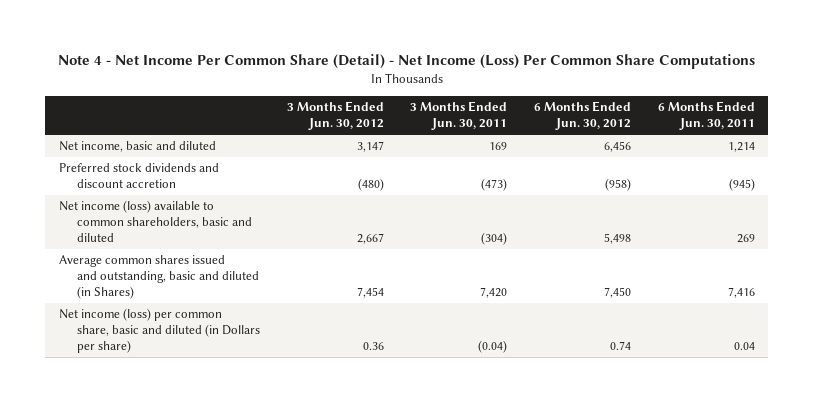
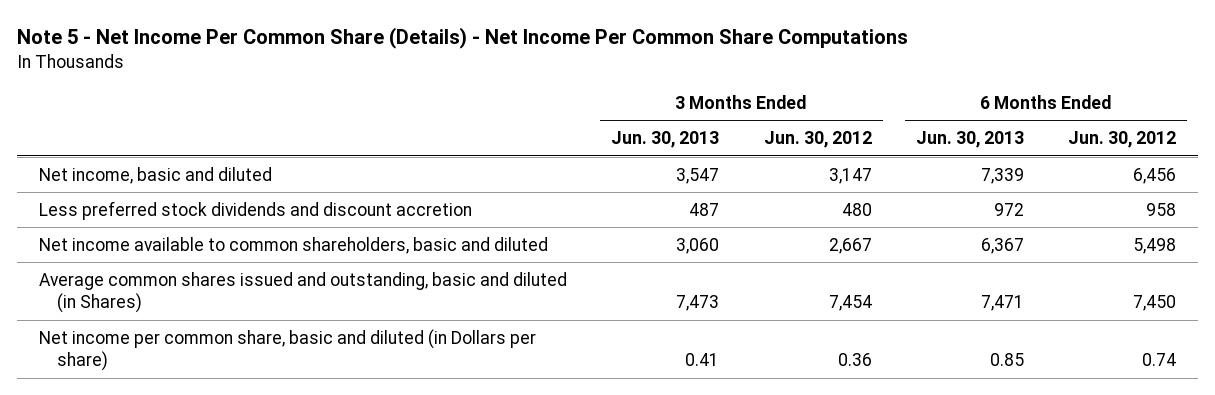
[57,54,755,70] Note 4 - Net Income Per Common Share (Detail) - Net Income (Loss) Per Common Share Computations -> [17,27,909,50] Note 5 - Net Income Per Common Share (Details) - Net Income Per Common Share Computations
[410,101,508,131] 3 Months Ended Jun. 30, 2011 -> none
[657,101,755,131] 6 Months Ended Jun. 30, 2011 -> none
none -> [611,131,720,149] Jun. 30, 2013
none -> [915,131,1024,149] Jun. 30, 2013
[58,163,219,189] Preferred stock dividends and discount accretion -> [39,200,473,220] Less preferred stock dividends and discount accretion
[357,178,384,192] (480) -> [841,202,872,216] 480
[605,178,632,192] (958) -> [1145,202,1176,216] 958
[58,200,252,243] Net income (loss) available to common shareholders, basic and diluted -> [39,236,549,254] Net income available to common shareholders, basic and diluted
[58,308,260,354] Net income (loss) per common share, basic and diluted (in Dollars per share) -> [39,328,537,372] Net income per common share, basic and diluted (in Dollars per share)

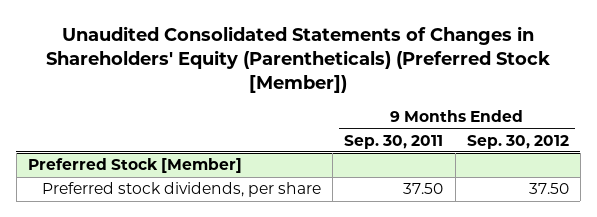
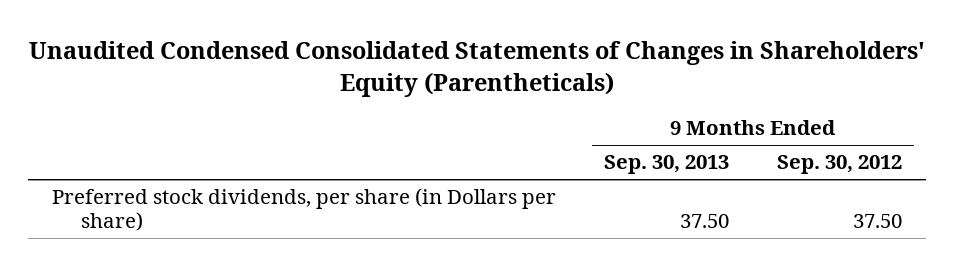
[46,25,551,94] Unaudited Consolidated Statements of Changes in Shareholders' Equity (Parentheticals) (Preferred Stock [Member]) -> [29,41,926,97] Unaudited Condensed Consolidated Statements of Changes in Shareholders' Equity (Parentheticals)
[344,134,444,149] Sep. 30, 2011 -> none
none -> [604,155,730,175] Sep. 30, 2013
[27,158,242,174] Preferred Stock [Member] -> none
[42,182,322,198] Preferred stock dividends, per share -> [51,188,556,232] Preferred stock dividends, per share (in Dollars per share)

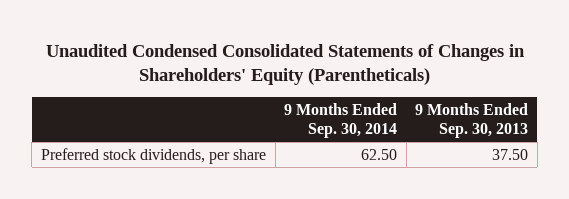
[777,155,903,175] Sep. 30, 2012 -> none
none -> [284,102,398,138] 9 Months Ended Sep. 30, 2014
[51,188,556,232] Preferred stock dividends, per share (in Dollars per share) -> [41,147,267,164] Preferred stock dividends, per share

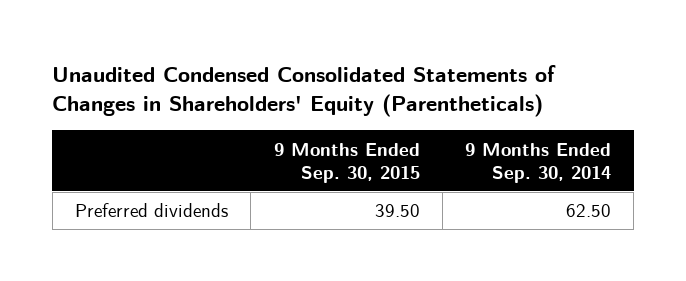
[415,102,529,138] 9 Months Ended Sep. 30, 2013 -> none
none -> [273,142,420,183] 9 Months Ended Sep. 30, 2015
[41,147,267,164] Preferred stock dividends, per share -> [75,203,229,218] Preferred dividends

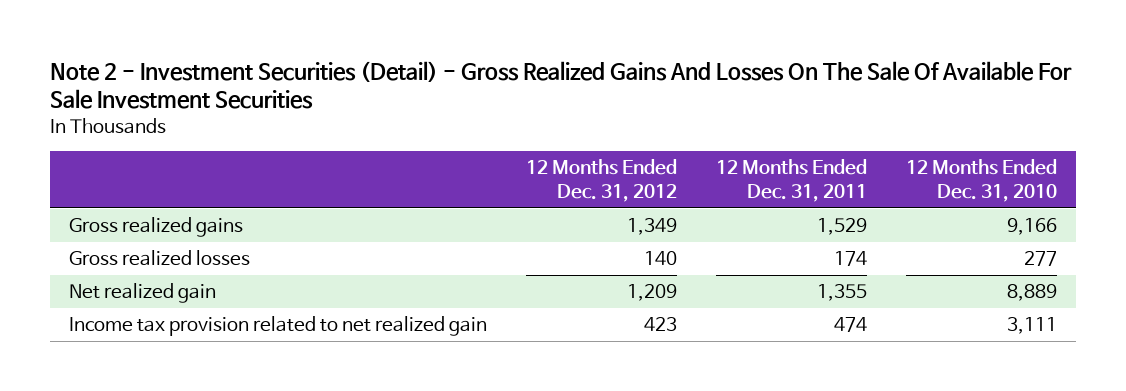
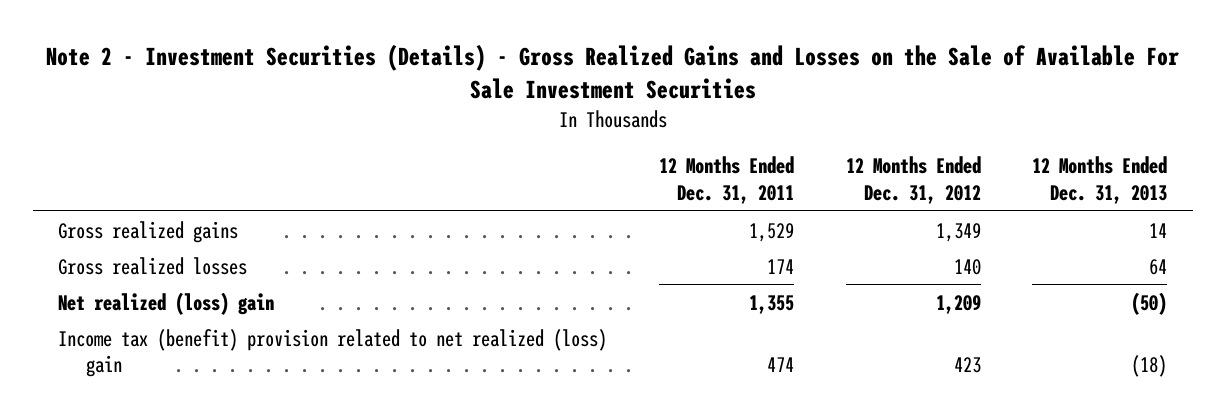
[49,60,1072,110] Note 2 - Investment Securities (Detail) - Gross Realized Gains And Losses On The Sale Of Available For Sale Investment Securities -> [45,44,1179,100] Note 2 - Investment Securities (Details) - Gross Realized Gains and Losses on the Sale of Available For Sale Investment Securities
[905,159,1057,203] 12 Months Ended Dec. 31, 2010 -> none
none -> [1032,156,1168,204] 12 Months Ended Dec. 31, 2013
[69,283,217,304] Net realized gain -> [58,291,275,315] Net realized (loss) gain
[69,316,488,337] Income tax provision related to net realized gain -> [58,328,608,378] Income tax (benefit) provision related to net realized (loss) gain

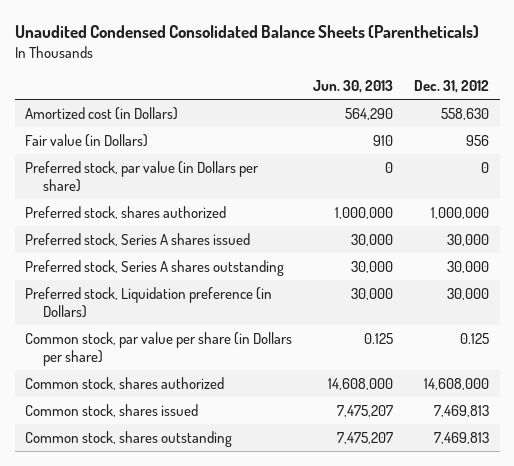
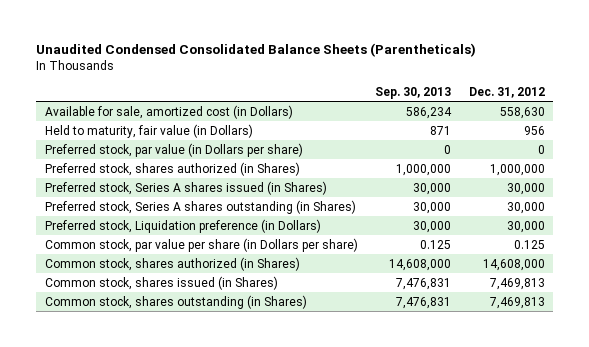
[313,80,394,94] Jun. 30, 2013 -> none
none -> [375,86,452,99] Sep. 30, 2013
[25,106,179,120] Amortized cost (in Dollars) -> [44,104,293,119] Available for sale, amortized cost (in Dollars)
[25,133,149,147] Fair value (in Dollars) -> [44,123,253,138] Held to maturity, fair value (in Dollars)
[25,205,227,219] Preferred stock, shares authorized -> [44,161,300,176] Preferred stock, shares authorized (in Shares)
[25,232,251,246] Preferred stock, Series A shares issued -> [44,180,327,195] Preferred stock, Series A shares issued (in Shares)
[25,259,285,276] Preferred stock, Series A shares outstanding -> [44,199,356,214] Preferred stock, Series A shares outstanding (in Shares)
[25,376,225,390] Common stock, shares authorized -> [44,256,300,271] Common stock, shares authorized (in Shares)
[25,403,199,417] Common stock, shares issued -> [44,275,278,290] Common stock, shares issued (in Shares)
[25,430,233,447] Common stock, shares outstanding -> [44,294,307,309] Common stock, shares outstanding (in Shares)

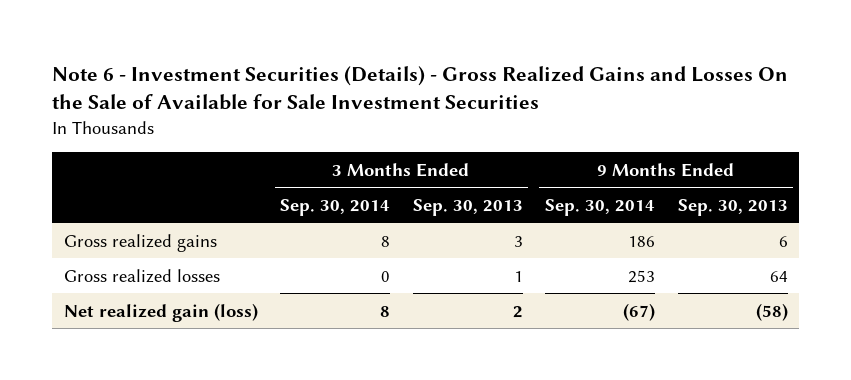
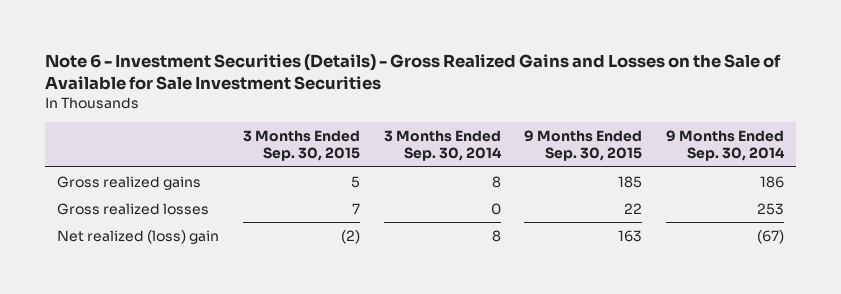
[52,65,789,111] Note 6 - Investment Securities (Details) - Gross Realized Gains and Losses On the Sale of Available for Sale Investment Securities -> [44,53,781,90] Note 6 - Investment Securities (Details) - Gross Realized Gains and Losses on the Sale of Available for Sale Investment Securities
[412,198,523,216] Sep. 30, 2013 -> none
[677,198,788,216] Sep. 30, 2013 -> none
none -> [242,129,360,162] 3 Months Ended Sep. 30, 2015
none -> [524,129,643,162] 9 Months Ended Sep. 30, 2015
[63,302,258,322] Net realized gain (loss) -> [56,229,219,244] Net realized (loss) gain

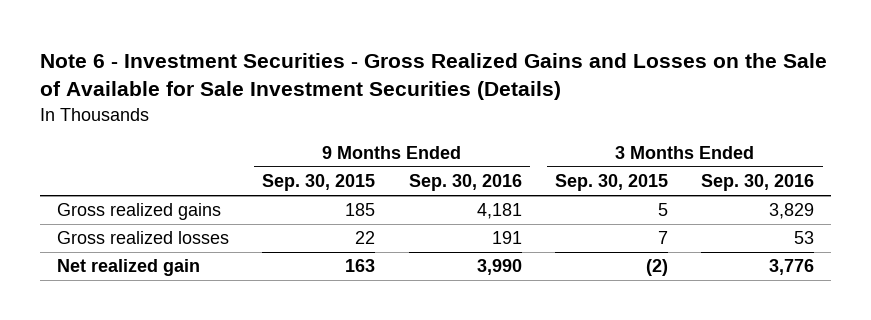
[44,53,781,90] Note 6 - Investment Securities (Details) - Gross Realized Gains and Losses on the Sale of Available for Sale Investment Securities -> [39,53,827,101] Note 6 - Investment Securities - Gross Realized Gains and Losses on the Sale of Available for Sale Investment Securities (Details)
[383,129,502,162] 3 Months Ended Sep. 30, 2014 -> none
[666,129,786,162] 9 Months Ended Sep. 30, 2014 -> none
none -> [408,174,522,192] Sep. 30, 2016
none -> [701,174,815,192] Sep. 30, 2016
[56,229,219,244] Net realized (loss) gain -> [56,259,200,277] Net realized gain

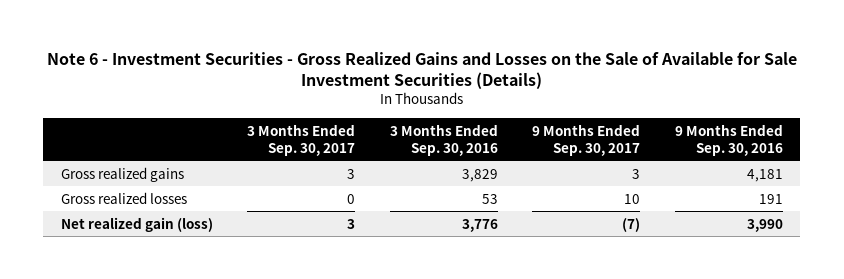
[262,174,376,192] Sep. 30, 2015 -> none
[554,174,668,192] Sep. 30, 2015 -> none
none -> [247,123,356,156] 3 Months Ended Sep. 30, 2017
none -> [532,123,641,156] 9 Months Ended Sep. 30, 2017
[56,259,200,277] Net realized gain -> [60,216,213,232] Net realized gain (loss)

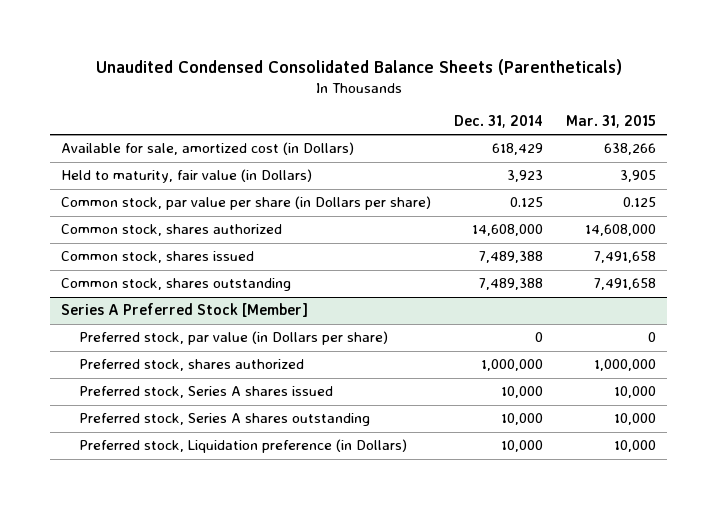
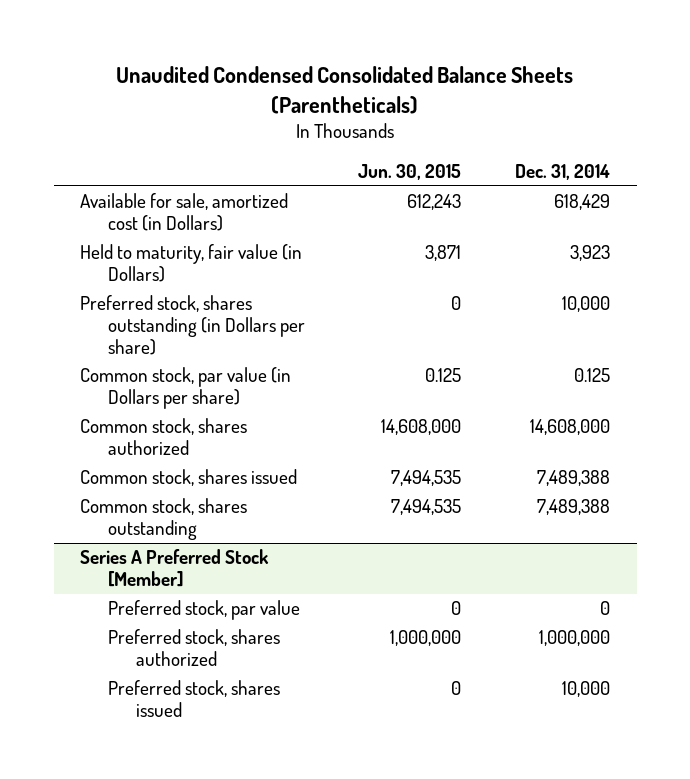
[565,114,656,128] Mar. 31, 2015 -> none
none -> [358,164,462,181] Jun. 30, 2015
none -> [80,295,306,355] Preferred stock, shares outstanding (in Dollars per share)
[61,196,432,211] Common stock, par value per share (in Dollars per share) -> [80,367,292,410] Common stock, par value (in Dollars per share)
[79,331,389,346] Preferred stock, par value (in Dollars per share) -> [108,600,301,621] Preferred stock, par value
[79,386,334,399] Preferred stock, Series A shares issued -> none
[79,439,408,454] Preferred stock, Liquidation preference (in Dollars) -> none
[79,413,371,427] Preferred stock, Series A shares outstanding -> [108,680,281,718] Preferred stock, shares issued

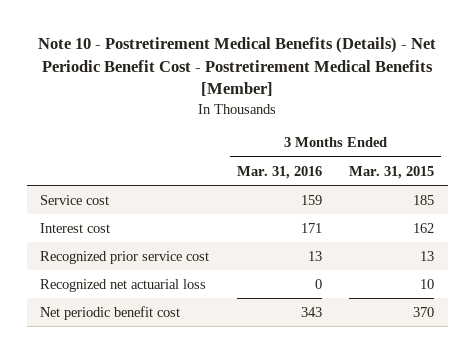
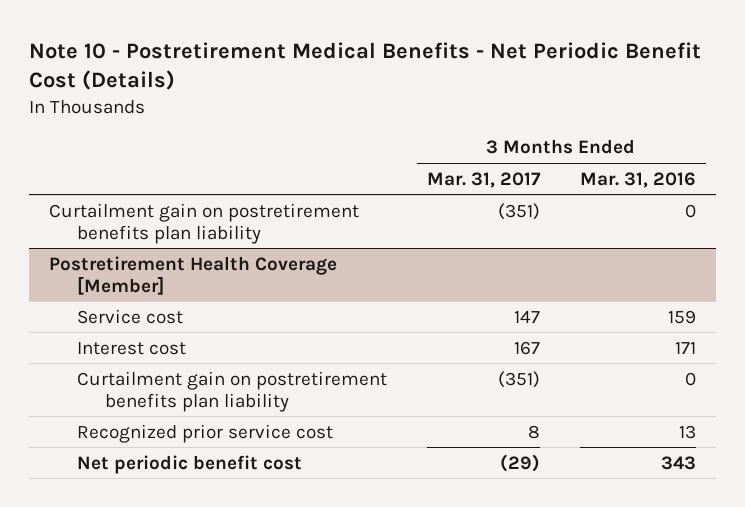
[38,37,437,97] Note 10 - Postretirement Medical Benefits (Details) - Net Periodic Benefit Cost - Postretirement Medical Benefits [Member] -> [28,41,701,91] Note 10 - Postretirement Medical Benefits - Net Periodic Benefit Cost (Details)
[349,165,435,179] Mar. 31, 2015 -> none
none -> [426,171,541,188] Mar. 31, 2017
none -> [48,202,359,244] Curtailment gain on postretirement benefits plan liability
none -> [48,255,337,295] Postretirement Health Coverage [Member]
none -> [76,370,387,412] Curtailment gain on postretirement benefits plan liability
[40,278,207,292] Recognized net actuarial loss -> none

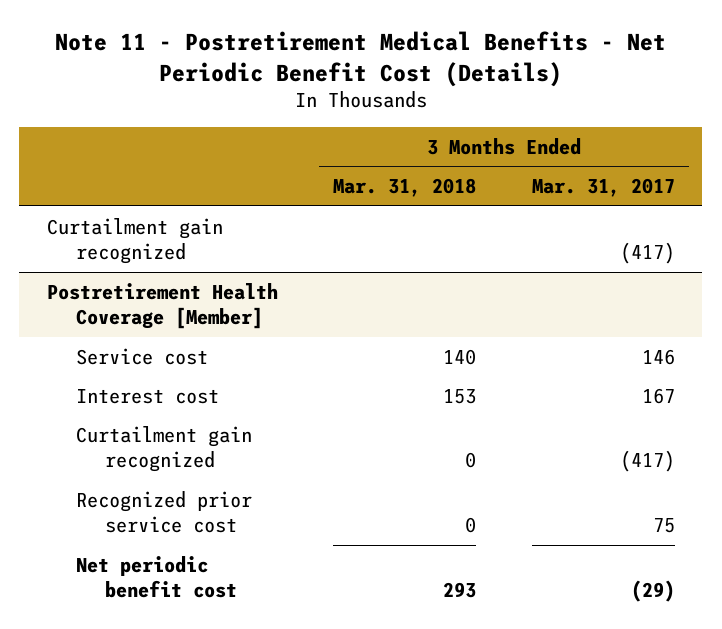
[28,41,701,91] Note 10 - Postretirement Medical Benefits - Net Periodic Benefit Cost (Details) -> [54,30,666,87] Note 11 - Postretirement Medical Benefits - Net Periodic Benefit Cost (Details)
[579,171,696,188] Mar. 31, 2016 -> none
none -> [333,177,477,197] Mar. 31, 2018
[48,202,359,244] Curtailment gain on postretirement benefits plan liability -> [46,217,223,265] Curtailment gain recognized
[497,202,540,220] (351) -> [619,242,675,265] (417)
[513,309,540,323] 147 -> [641,348,675,365] 146
[76,370,387,412] Curtailment gain on postretirement benefits plan liability -> [75,425,252,473] Curtailment gain recognized
[497,370,540,388] (351) -> [619,450,675,473] (417)
[527,424,540,439] 8 -> [652,518,675,534] 75

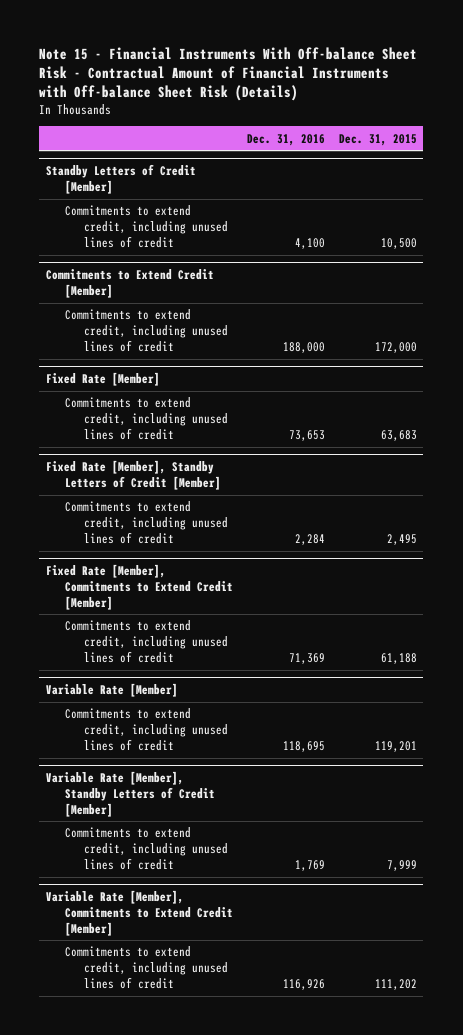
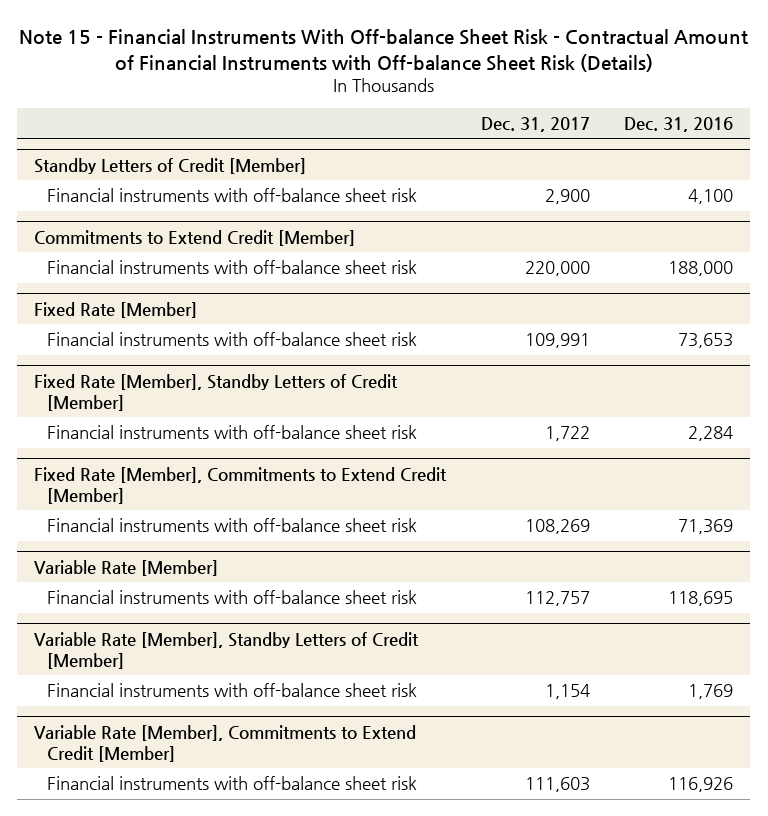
[338,133,417,146] Dec. 31, 2015 -> none
none -> [480,116,590,132] Dec. 31, 2017
[65,205,229,248] Commitments to extend credit, including unused lines of credit -> [47,188,418,203] Financial instruments with off-balance sheet risk
[65,309,229,352] Commitments to extend credit, including unused lines of credit -> [47,260,418,275] Financial instruments with off-balance sheet risk
[65,397,229,440] Commitments to extend credit, including unused lines of credit -> [47,332,418,347] Financial instruments with off-balance sheet risk
[65,501,229,544] Commitments to extend credit, including unused lines of credit -> [47,425,418,440] Financial instruments with off-balance sheet risk
[65,620,229,663] Commitments to extend credit, including unused lines of credit -> [47,518,418,533] Financial instruments with off-balance sheet risk
[65,708,229,751] Commitments to extend credit, including unused lines of credit -> [47,590,418,605] Financial instruments with off-balance sheet risk
[65,827,229,870] Commitments to extend credit, including unused lines of credit -> [47,683,418,698] Financial instruments with off-balance sheet risk
[65,946,229,989] Commitments to extend credit, including unused lines of credit -> [47,776,418,791] Financial instruments with off-balance sheet risk

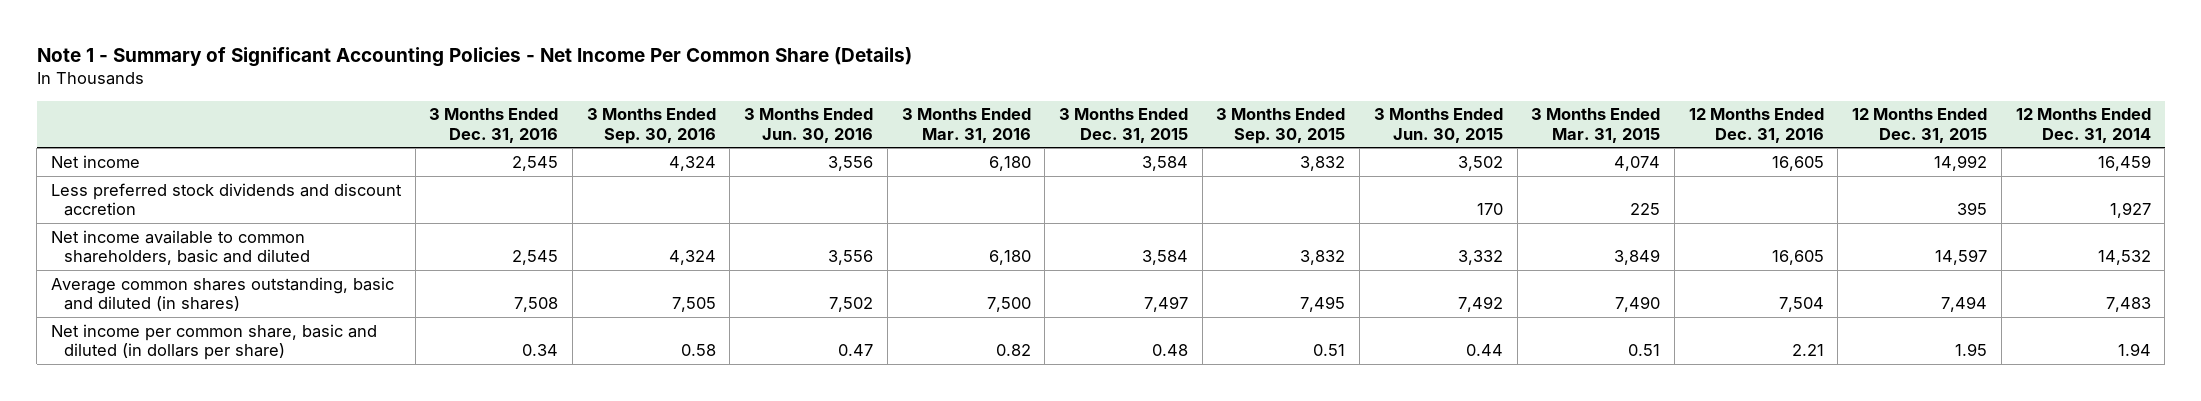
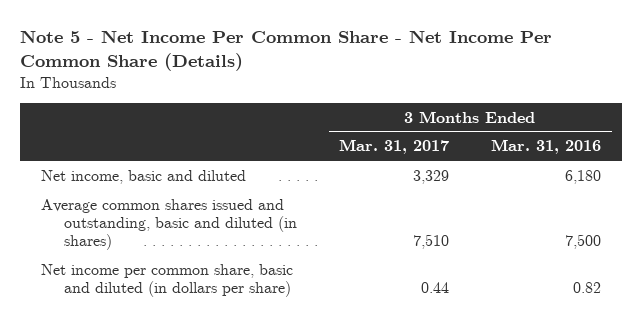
[36,47,912,68] Note 1 - Summary of Significant Accounting Policies - Net Income Per Common Share (Details) -> [19,30,552,72] Note 5 - Net Income Per Common Share - Net Income Per Common Share (Details)
[429,108,559,143] 3 Months Ended Dec. 31, 2016 -> none
[586,108,716,144] 3 Months Ended Sep. 30, 2016 -> none
[744,108,874,143] 3 Months Ended Jun. 30, 2016 -> none
[1058,108,1188,143] 3 Months Ended Dec. 31, 2015 -> none
[1216,108,1346,144] 3 Months Ended Sep. 30, 2015 -> none
[1373,108,1503,143] 3 Months Ended Jun. 30, 2015 -> none
[1531,108,1661,143] 3 Months Ended Mar. 31, 2015 -> none
[1688,108,1824,143] 12 Months Ended Dec. 31, 2016 -> none
[1852,108,1988,143] 12 Months Ended Dec. 31, 2015 -> none
[2015,108,2151,143] 12 Months Ended Dec. 31, 2014 -> none
none -> [339,139,450,155] Mar. 31, 2017
[50,182,402,217] Less preferred stock dividends and discount accretion -> none
[50,229,310,266] Net income available to common shareholders, basic and diluted -> none
[50,154,140,168] Net income -> [40,169,246,184] Net income, basic and diluted
[50,276,394,312] Average common shares outstanding, basic and diluted (in shares) -> [40,198,298,250] Average common shares issued and outstanding, basic and diluted (in shares)

